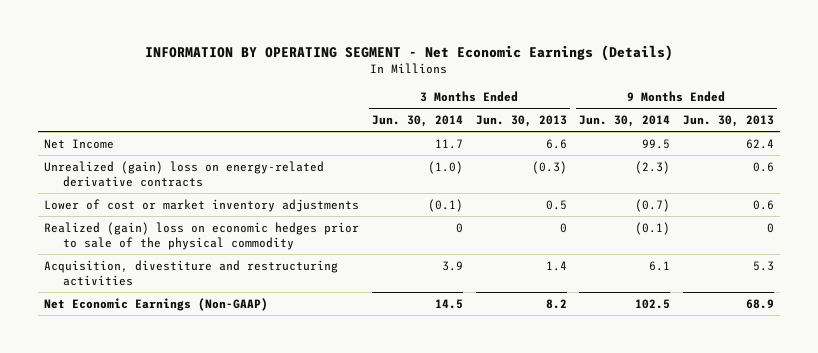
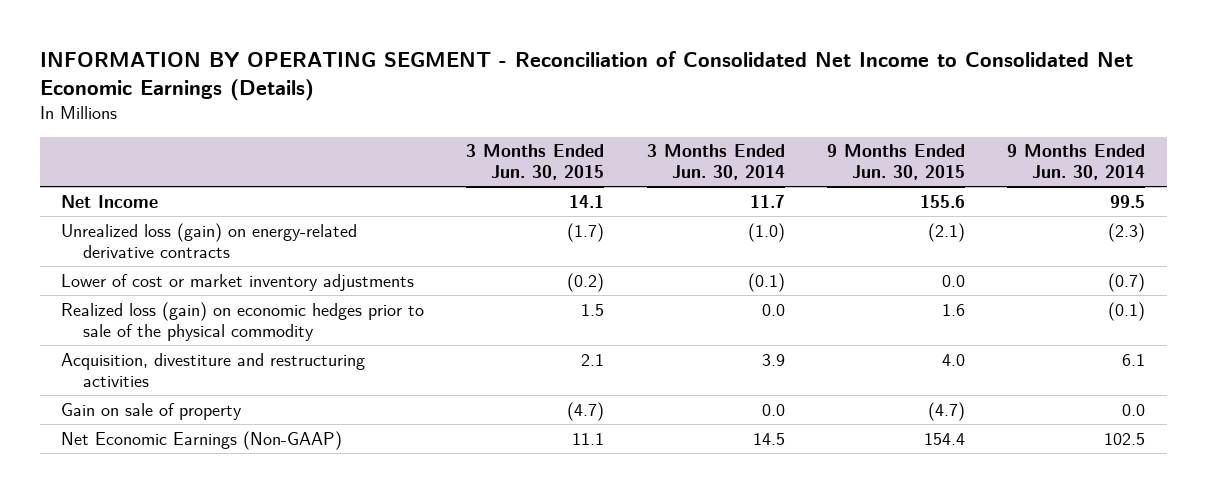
[145,44,674,61] INFORMATION BY OPERATING SEGMENT - Net Economic Earnings (Details) -> [39,51,1133,101] INFORMATION BY OPERATING SEGMENT - Reconciliation of Consolidated Net Income to Consolidated Net Economic Earnings (Details)
[475,115,567,128] Jun. 30, 2013 -> none
[682,115,774,128] Jun. 30, 2013 -> none
none -> [466,144,605,181] 3 Months Ended Jun. 30, 2015
none -> [826,144,965,181] 9 Months Ended Jun. 30, 2015
[44,160,325,187] Unrealized (gain) loss on energy-related derivative contracts -> [60,222,357,258] Unrealized loss (gain) on energy-related derivative contracts
[44,221,360,250] Realized (gain) loss on economic hedges prior to sale of the physical commodity -> [60,301,424,341] Realized loss (gain) on economic hedges prior to sale of the physical commodity
[455,222,463,233] 0 -> [761,303,785,316] 0.0
none -> [60,402,242,420] Gain on sale of property

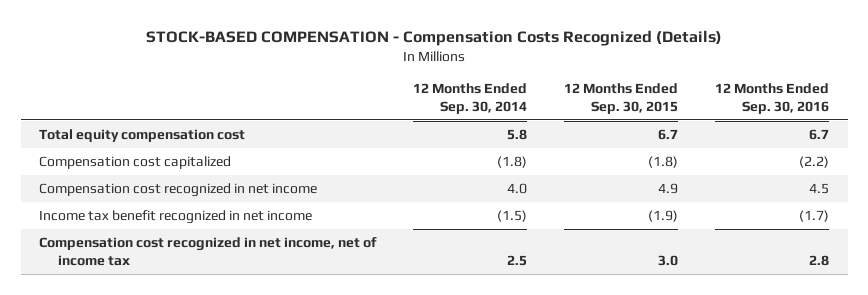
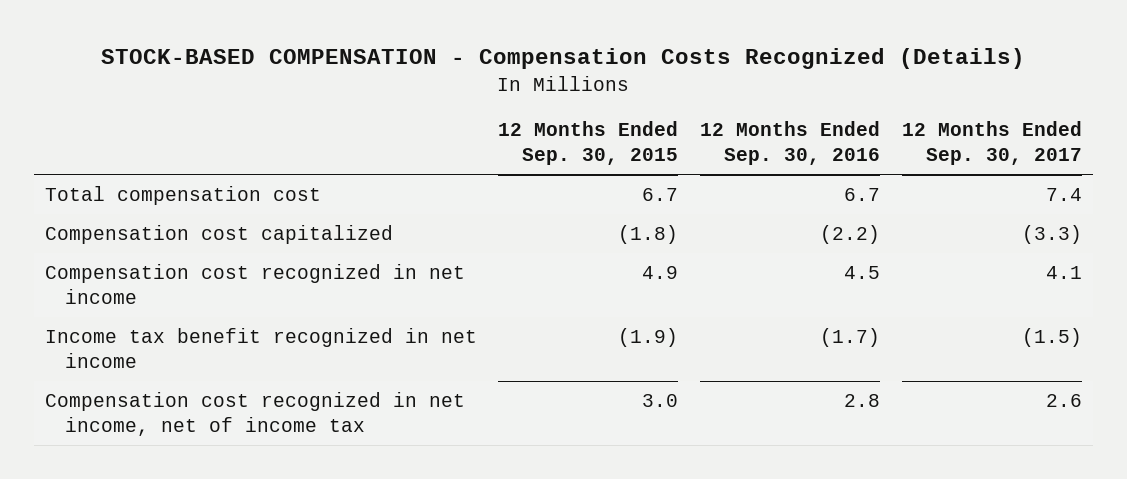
[413,82,528,114] 12 Months Ended Sep. 30, 2014 -> none
none -> [901,121,1082,166] 12 Months Ended Sep. 30, 2017
[39,129,246,143] Total equity compensation cost -> [44,185,321,205] Total compensation cost

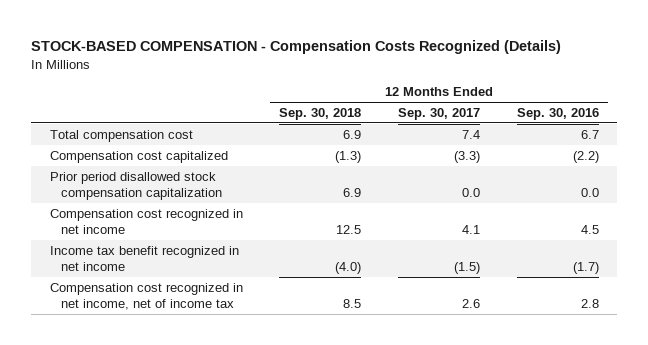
[498,121,679,166] 12 Months Ended Sep. 30, 2015 -> none
none -> [279,107,362,120] Sep. 30, 2018
none -> [49,171,222,201] Prior period disallowed stock compensation capitalization

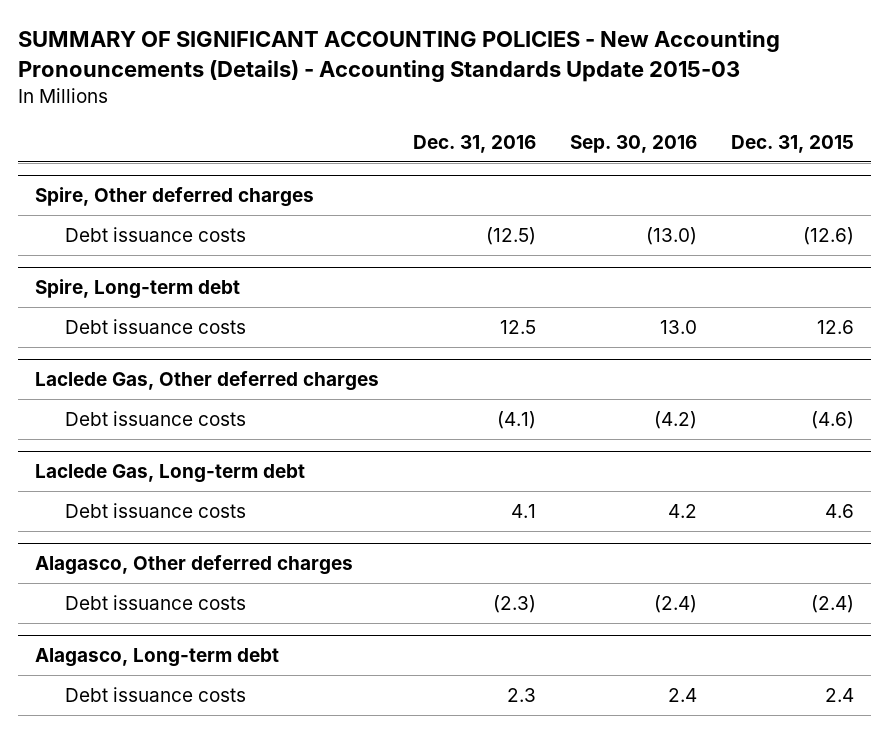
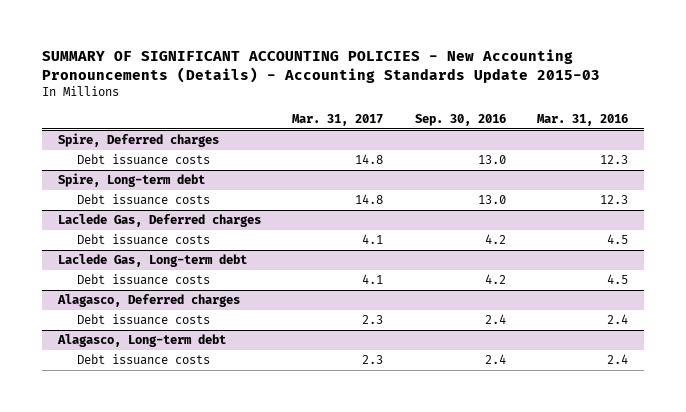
[412,134,536,153] Dec. 31, 2016 -> none
[730,134,854,153] Dec. 31, 2015 -> none
none -> [292,113,384,126] Mar. 31, 2017
none -> [536,113,628,126] Mar. 31, 2016
[34,186,314,207] Spire, Other deferred charges -> [57,133,219,148] Spire, Deferred charges
[645,226,697,245] (13.0) -> [477,155,506,165] 13.0
[34,370,379,391] Laclede Gas, Other deferred charges -> [57,214,261,228] Laclede Gas, Deferred charges
[653,410,697,429] (4.2) -> [484,234,506,245] 4.2
[34,554,353,575] Alagasco, Other deferred charges -> [56,294,240,308] Alagasco, Deferred charges
[653,594,697,613] (2.4) -> [484,314,506,325] 2.4

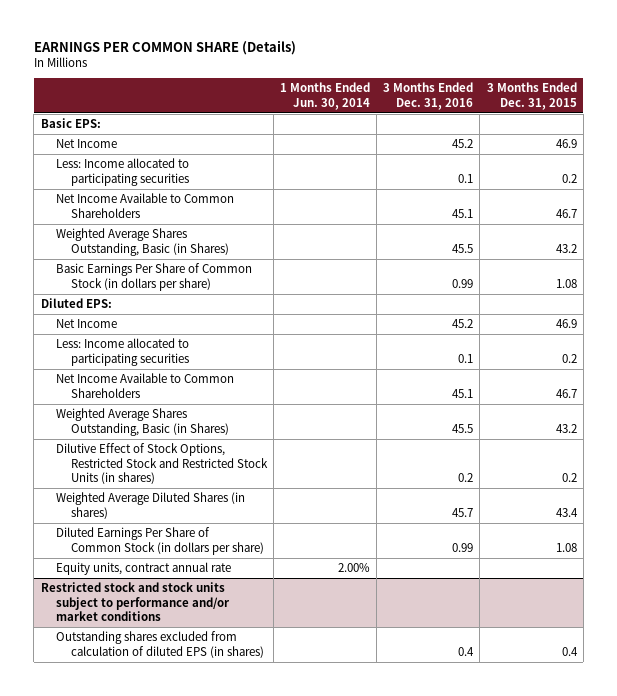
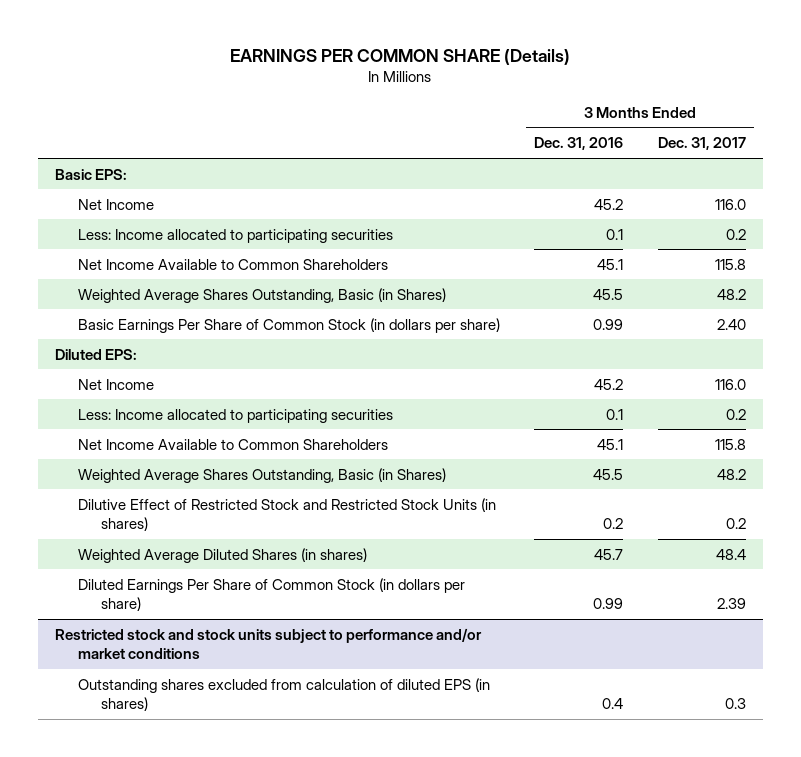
[280,82,371,110] 1 Months Ended Jun. 30, 2014 -> none
[486,82,577,110] 3 Months Ended Dec. 31, 2015 -> none
none -> [657,137,746,151] Dec. 31, 2017
[55,443,269,485] Dilutive Effect of Stock Options, Restricted Stock and Restricted Stock Units (in shares) -> [78,497,497,532] Dilutive Effect of Restricted Stock and Restricted Stock Units (in shares)
[55,562,231,576] Equity units, contract annual rate -> none

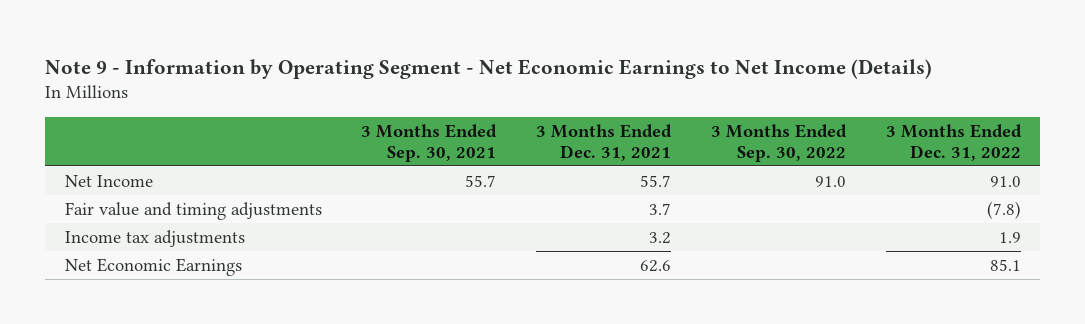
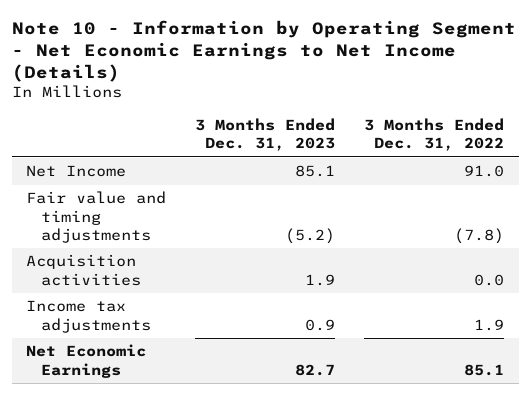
[44,58,932,79] Note 9 - Information by Operating Segment - Net Economic Earnings to Net Income (Details) -> [11,19,516,83] Note 10 - Information by Operating Segment - Net Economic Earnings to Net Income (Details)
[361,123,498,163] 3 Months Ended Sep. 30, 2021 -> none
[536,123,673,162] 3 Months Ended Dec. 31, 2021 -> none
[710,123,847,163] 3 Months Ended Sep. 30, 2022 -> none
none -> [195,118,336,152] 3 Months Ended Dec. 31, 2023
none -> [26,254,142,286] Acquisition activities

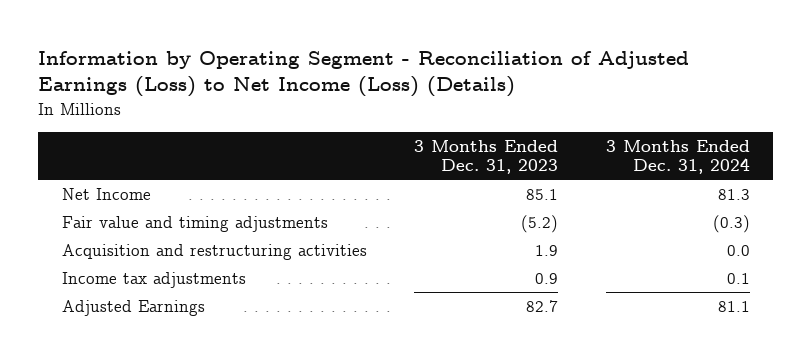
[11,19,516,83] Note 10 - Information by Operating Segment - Net Economic Earnings to Net Income (Details) -> [38,50,690,98] Information by Operating Segment - Reconciliation of Adjusted Earnings (Loss) to Net Income (Loss) (Details)
[364,118,505,152] 3 Months Ended Dec. 31, 2022 -> none
none -> [605,139,750,175] 3 Months Ended Dec. 31, 2024
[26,254,142,286] Acquisition activities -> [61,243,367,260] Acquisition and restructuring activities
[26,344,147,378] Net Economic Earnings -> [61,299,205,316] Adjusted Earnings

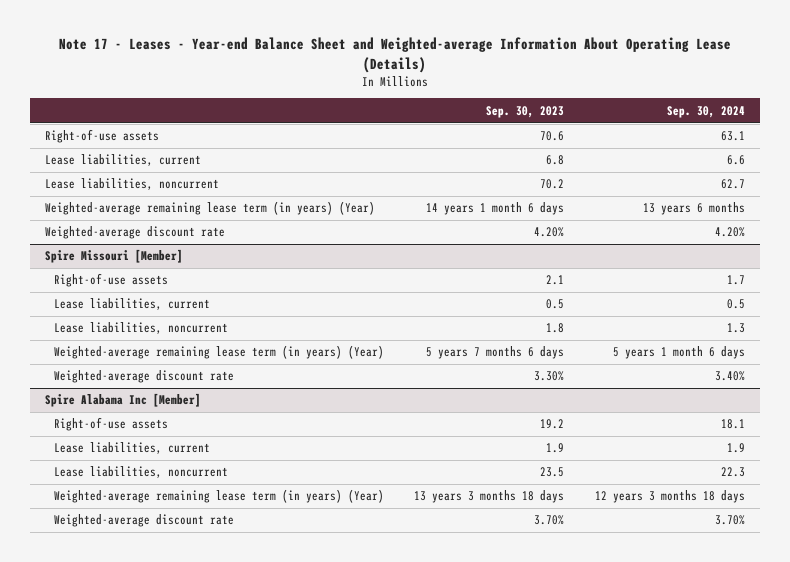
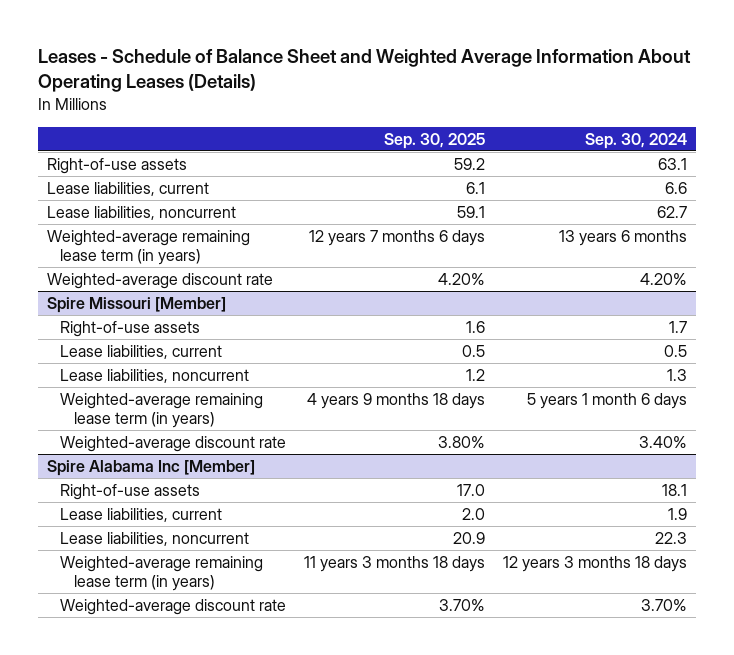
[58,37,731,73] Note 17 - Leases - Year-end Balance Sheet and Weighted-average Information About Operating Lease (Details) -> [38,49,692,93] Leases - Schedule of Balance Sheet and Weighted Average Information About Operating Leases (Details)
[486,105,565,118] Sep. 30, 2023 -> none
none -> [384,132,486,149] Sep. 30, 2025
[45,201,376,216] Weighted-average remaining lease term (in years) (Year) -> [46,230,250,265] Weighted-average remaining lease term (in years)
[54,345,385,360] Weighted-average remaining lease term (in years) (Year) -> [60,393,264,428] Weighted-average remaining lease term (in years)
[54,489,385,504] Weighted-average remaining lease term (in years) (Year) -> [60,556,264,591] Weighted-average remaining lease term (in years)

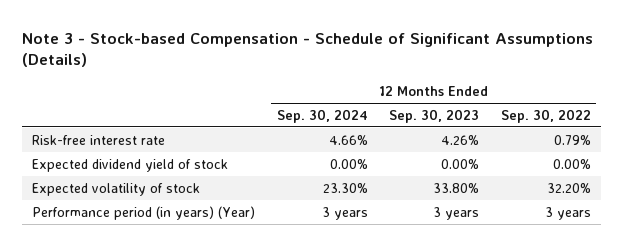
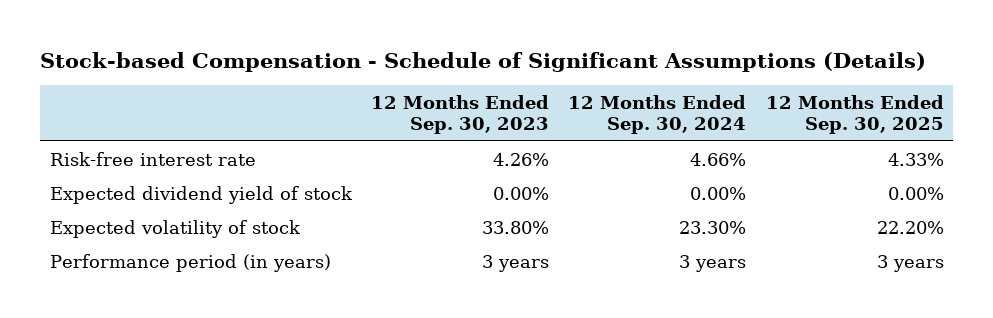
[21,32,593,68] Note 3 - Stock-based Compensation - Schedule of Significant Assumptions (Details) -> [40,51,927,72] Stock-based Compensation - Schedule of Significant Assumptions (Details)
[500,108,591,123] Sep. 30, 2022 -> none
none -> [765,94,944,135] 12 Months Ended Sep. 30, 2025
[32,205,256,220] Performance period (in years) (Year) -> [49,253,331,272] Performance period (in years)

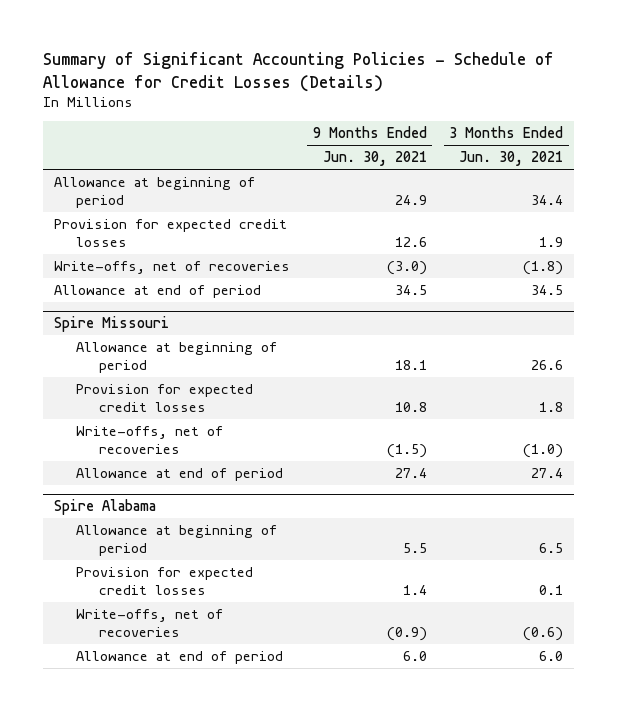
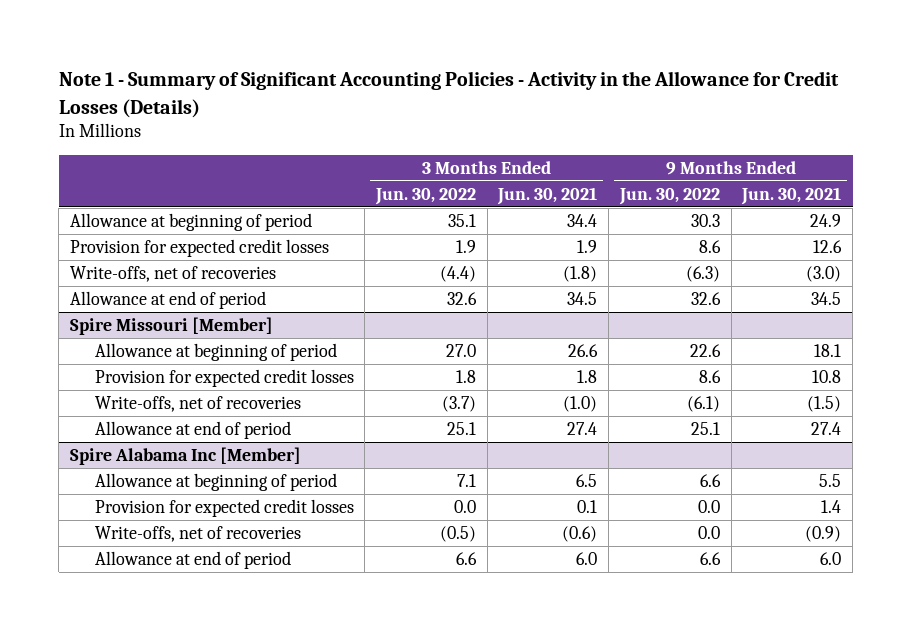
[43,52,555,92] Summary of Significant Accounting Policies - Schedule of Allowance for Credit Losses (Details) -> [58,71,839,118] Note 1 - Summary of Significant Accounting Policies - Activity in the Allowance for Credit Losses (Details)
none -> [375,187,477,205] Jun. 30, 2022
none -> [618,187,720,205] Jun. 30, 2022
[54,316,170,333] Spire Missouri -> [70,316,274,335] Spire Missouri [Member]
[54,499,157,516] Spire Alabama -> [70,446,302,465] Spire Alabama Inc [Member]

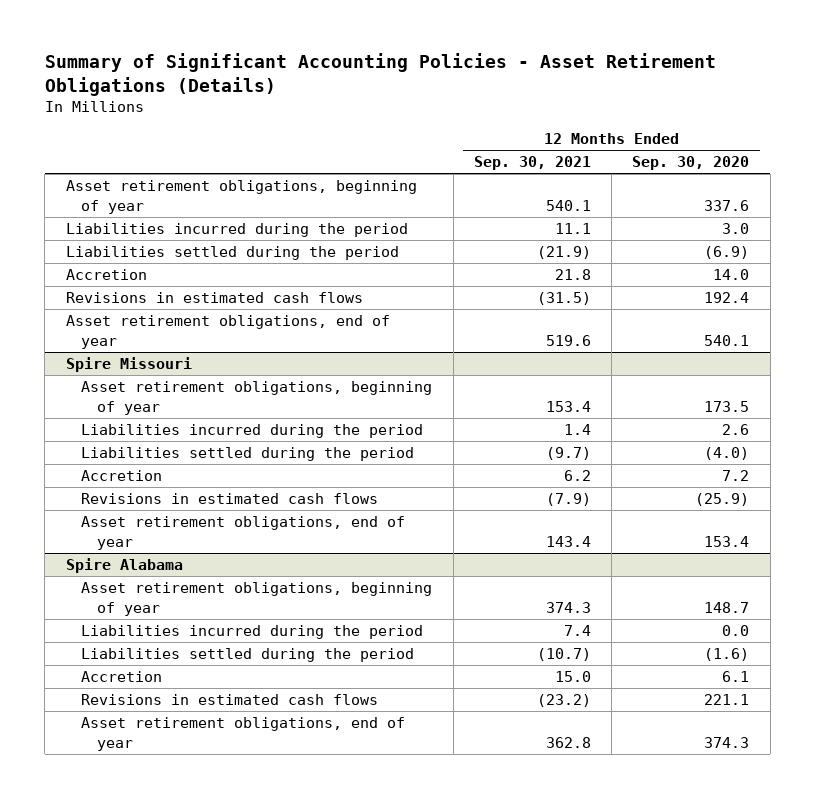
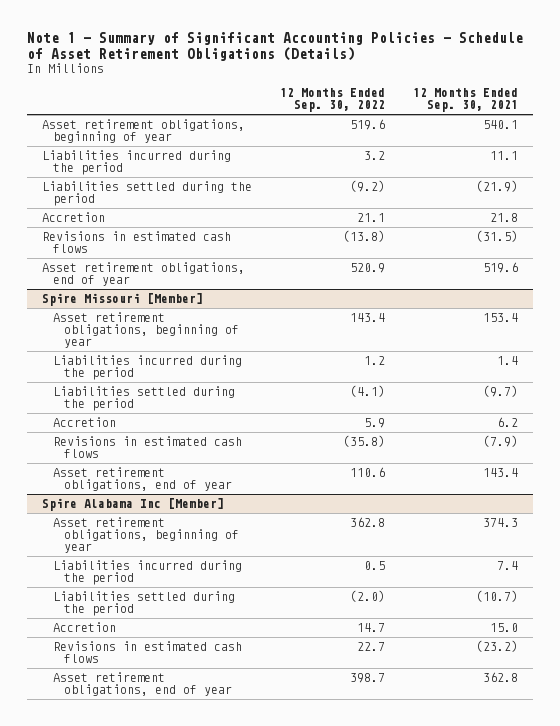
[44,53,716,96] Summary of Significant Accounting Policies - Asset Retirement Obligations (Details) -> [27,32,524,61] Note 1 - Summary of Significant Accounting Policies - Schedule of Asset Retirement Obligations (Details)
[632,156,750,171] Sep. 30, 2020 -> none
none -> [279,88,385,113] 12 Months Ended Sep. 30, 2022
[65,357,192,373] Spire Missouri -> [41,293,203,307] Spire Missouri [Member]
[65,558,183,574] Spire Alabama -> [41,498,224,512] Spire Alabama Inc [Member]

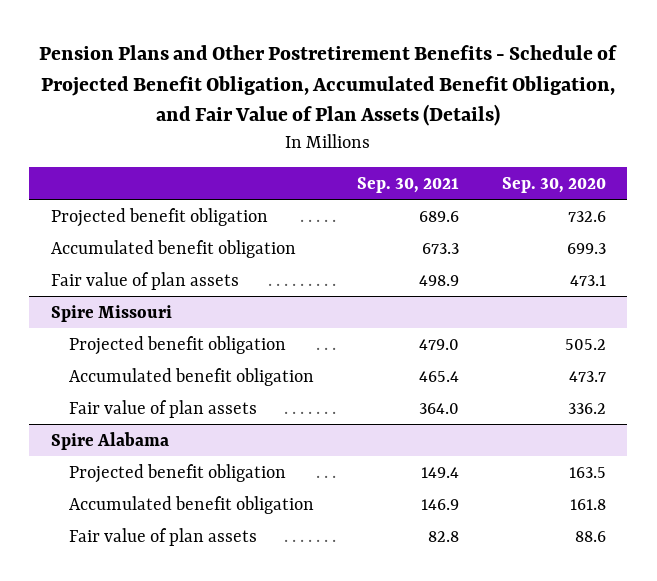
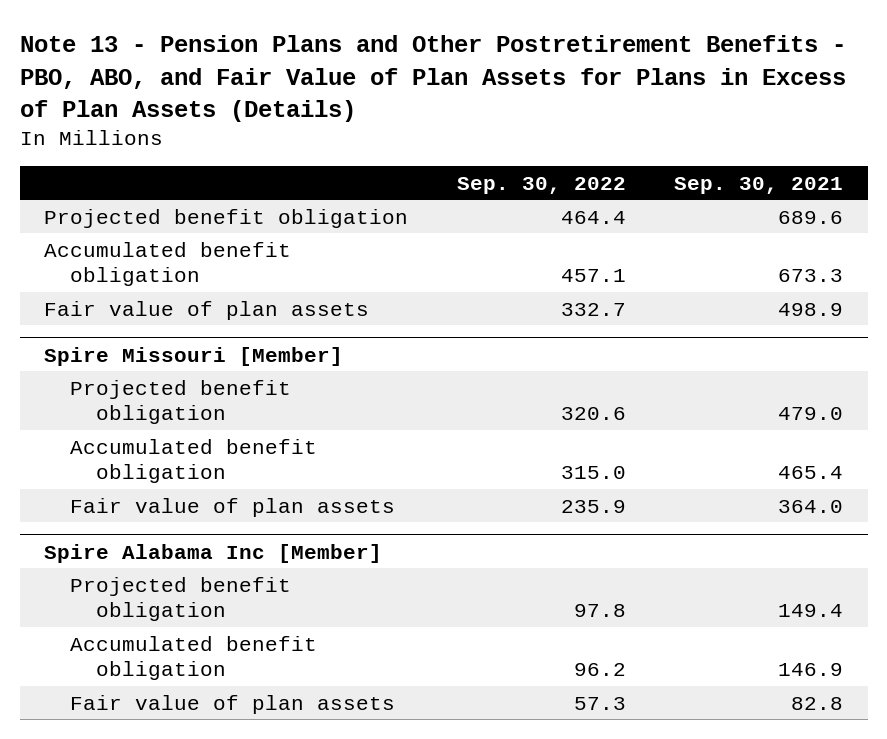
[39,45,618,127] Pension Plans and Other Postretirement Benefits - Schedule of Projected Benefit Obligation, Accumulated Benefit Obligation, and Fair Value of Plan Assets (Details) -> [19,35,846,123] Note 13 - Pension Plans and Other Postretirement Benefits - PBO, ABO, and Fair Value of Plan Assets for Plans in Excess of Plan Assets (Details)
[501,176,606,193] Sep. 30, 2020 -> none
none -> [456,176,626,194] Sep. 30, 2022
[50,304,172,322] Spire Missouri -> [44,346,344,366] Spire Missouri [Member]
[50,431,169,450] Spire Alabama -> [44,543,383,563] Spire Alabama Inc [Member]

